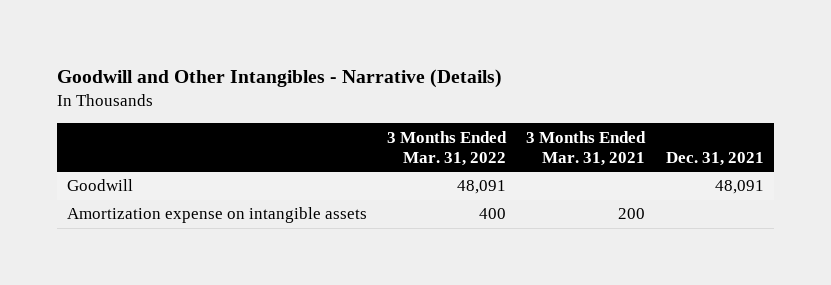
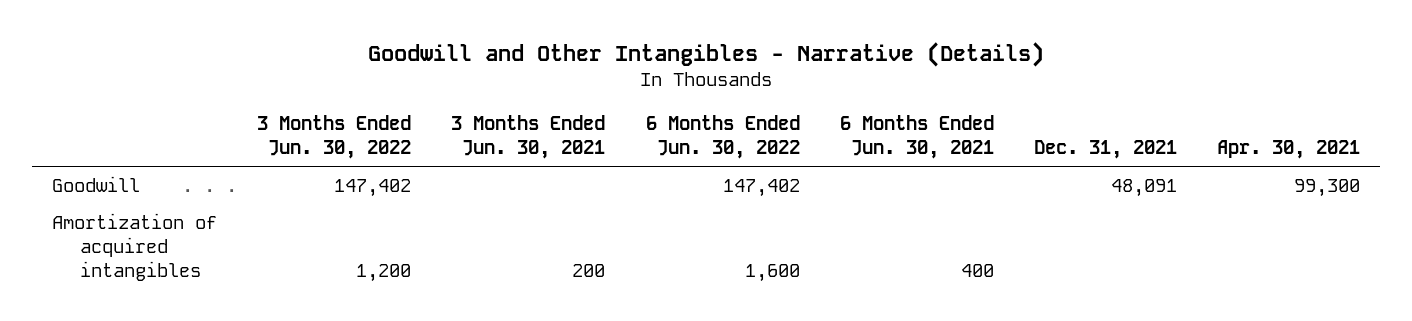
[387,130,508,167] 3 Months Ended Mar. 31, 2022 -> none
[526,130,647,167] 3 Months Ended Mar. 31, 2021 -> none
none -> [257,115,412,160] 3 Months Ended Jun. 30, 2022
none -> [451,115,606,160] 3 Months Ended Jun. 30, 2021
none -> [645,115,800,160] 6 Months Ended Jun. 30, 2022
none -> [839,115,994,160] 6 Months Ended Jun. 30, 2021
none -> [1217,140,1361,160] Apr. 30, 2021
[66,207,367,224] Amortization expense on intangible assets -> [51,213,217,282] Amortization of acquired intangibles

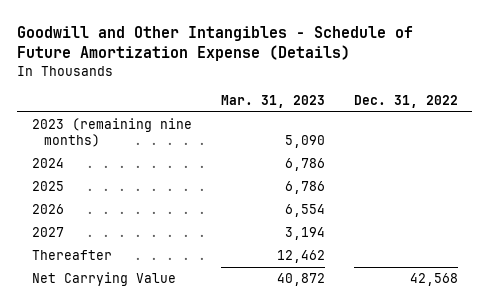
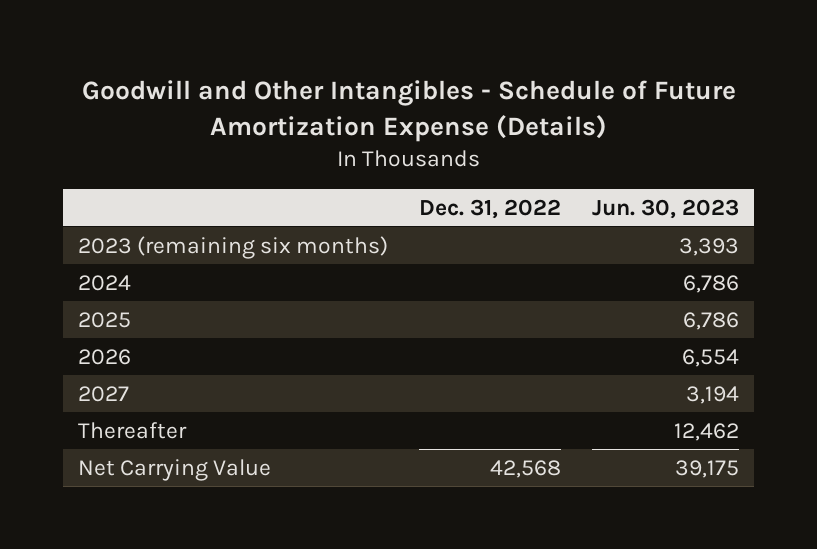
[220,95,325,109] Mar. 31, 2023 -> none
none -> [591,198,739,219] Jun. 30, 2023
[31,118,192,148] 2023 (remaining nine months) -> [78,235,389,259] 2023 (remaining six months)

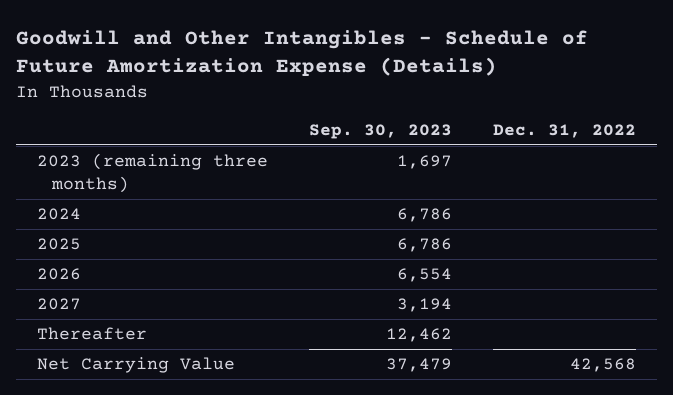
[591,198,739,219] Jun. 30, 2023 -> none
none -> [309,123,453,139] Sep. 30, 2023
[78,235,389,259] 2023 (remaining six months) -> [36,153,268,194] 2023 (remaining three months)

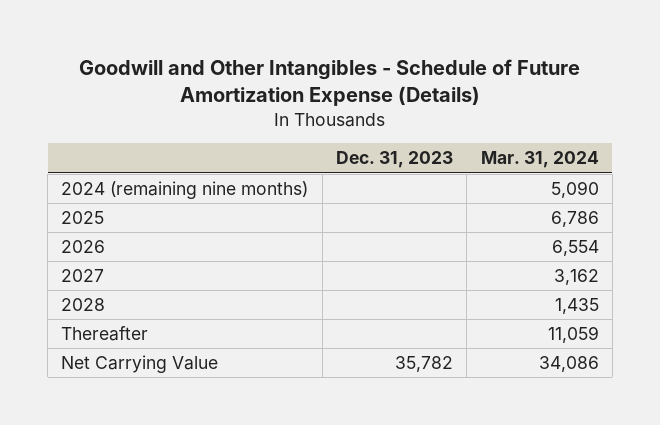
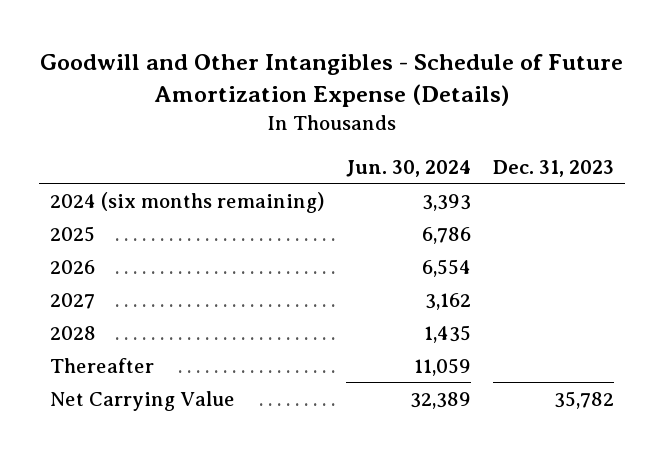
[480,151,599,169] Mar. 31, 2024 -> none
none -> [345,159,471,177] Jun. 30, 2024
[61,181,309,200] 2024 (remaining nine months) -> [49,191,324,213] 2024 (six months remaining)

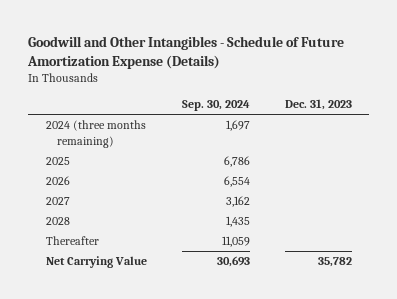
[345,159,471,177] Jun. 30, 2024 -> none
none -> [181,100,250,112] Sep. 30, 2024
[49,191,324,213] 2024 (six months remaining) -> [45,120,146,148] 2024 (three months remaining)

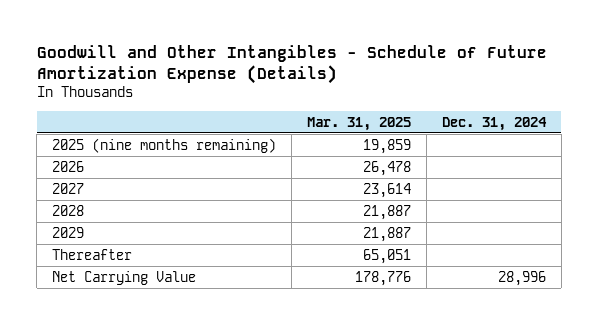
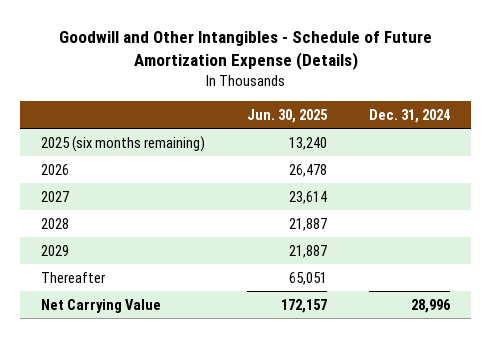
[306,116,411,131] Mar. 31, 2025 -> none
none -> [247,108,329,123] Jun. 30, 2025
[52,137,277,153] 2025 (nine months remaining) -> [41,135,206,152] 2025 (six months remaining)

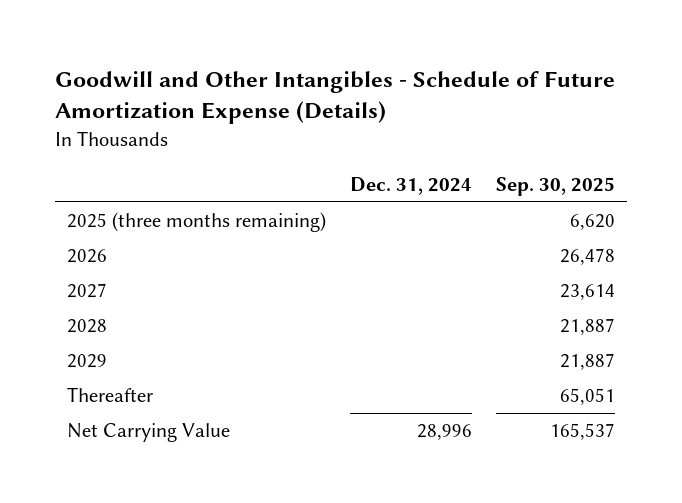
[247,108,329,123] Jun. 30, 2025 -> none
none -> [495,176,615,196] Sep. 30, 2025
[41,135,206,152] 2025 (six months remaining) -> [66,212,326,233] 2025 (three months remaining)

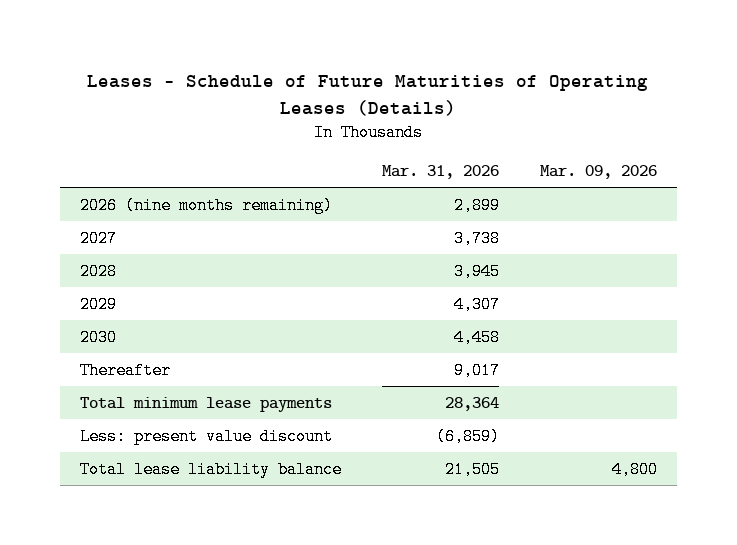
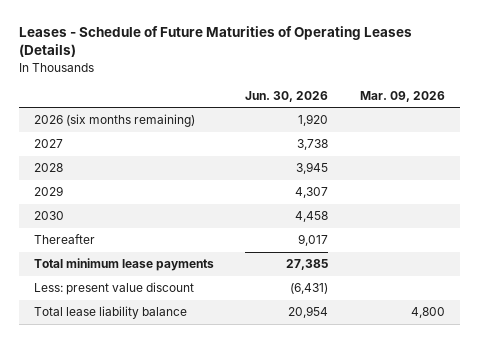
[381,165,499,180] Mar. 31, 2026 -> none
none -> [245,90,329,102] Jun. 30, 2026
[79,196,333,214] 2026 (nine months remaining) -> [34,114,196,128] 2026 (six months remaining)

